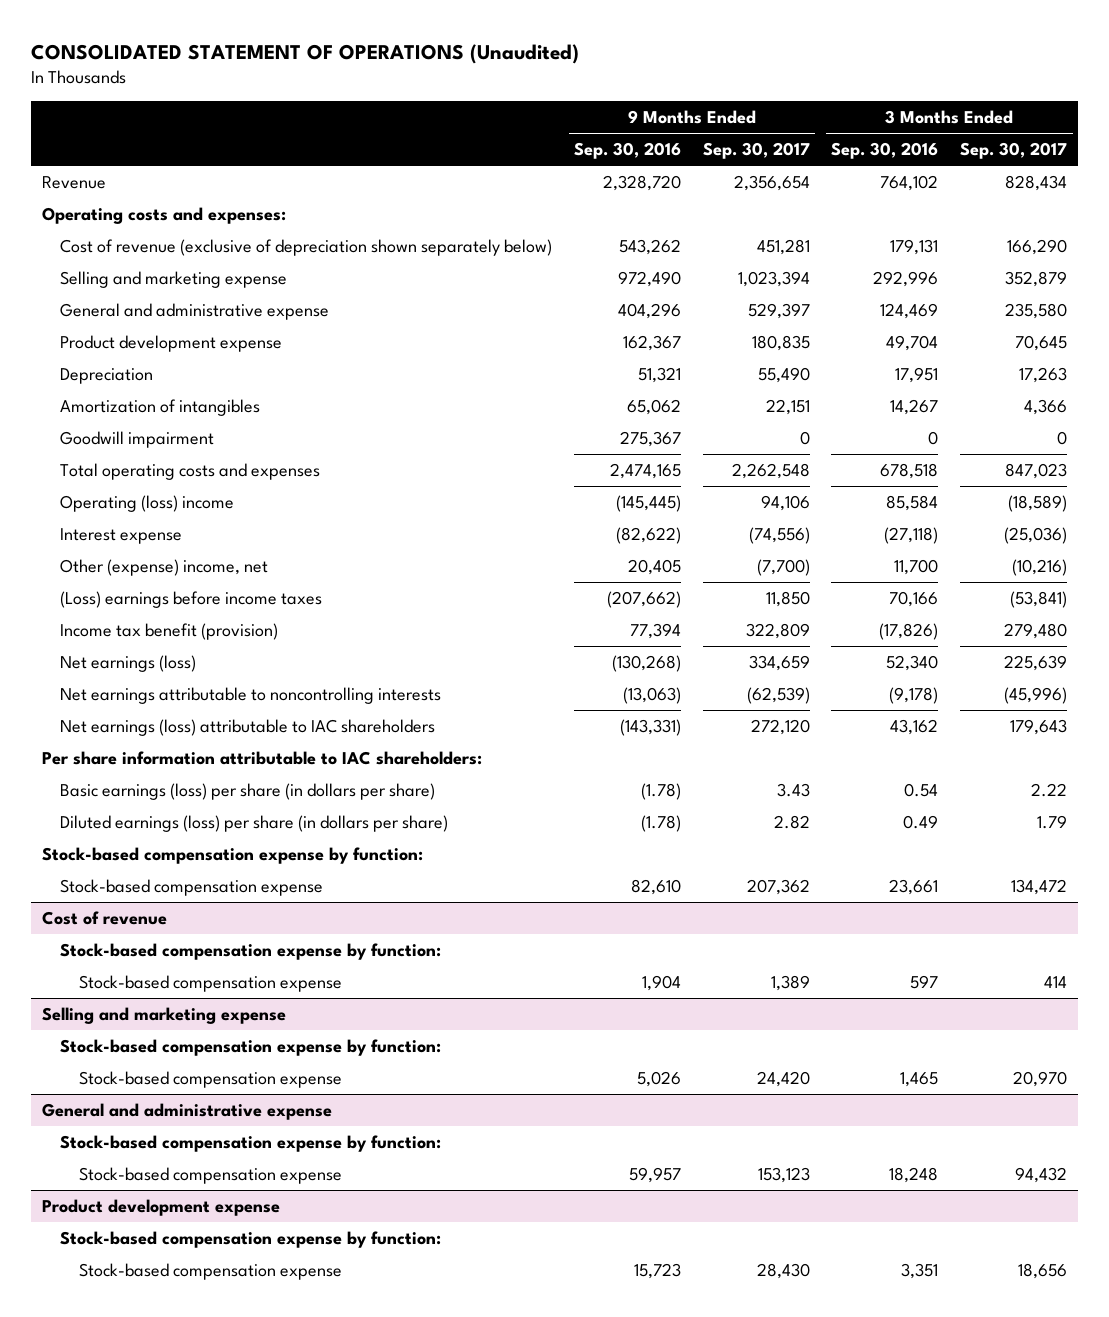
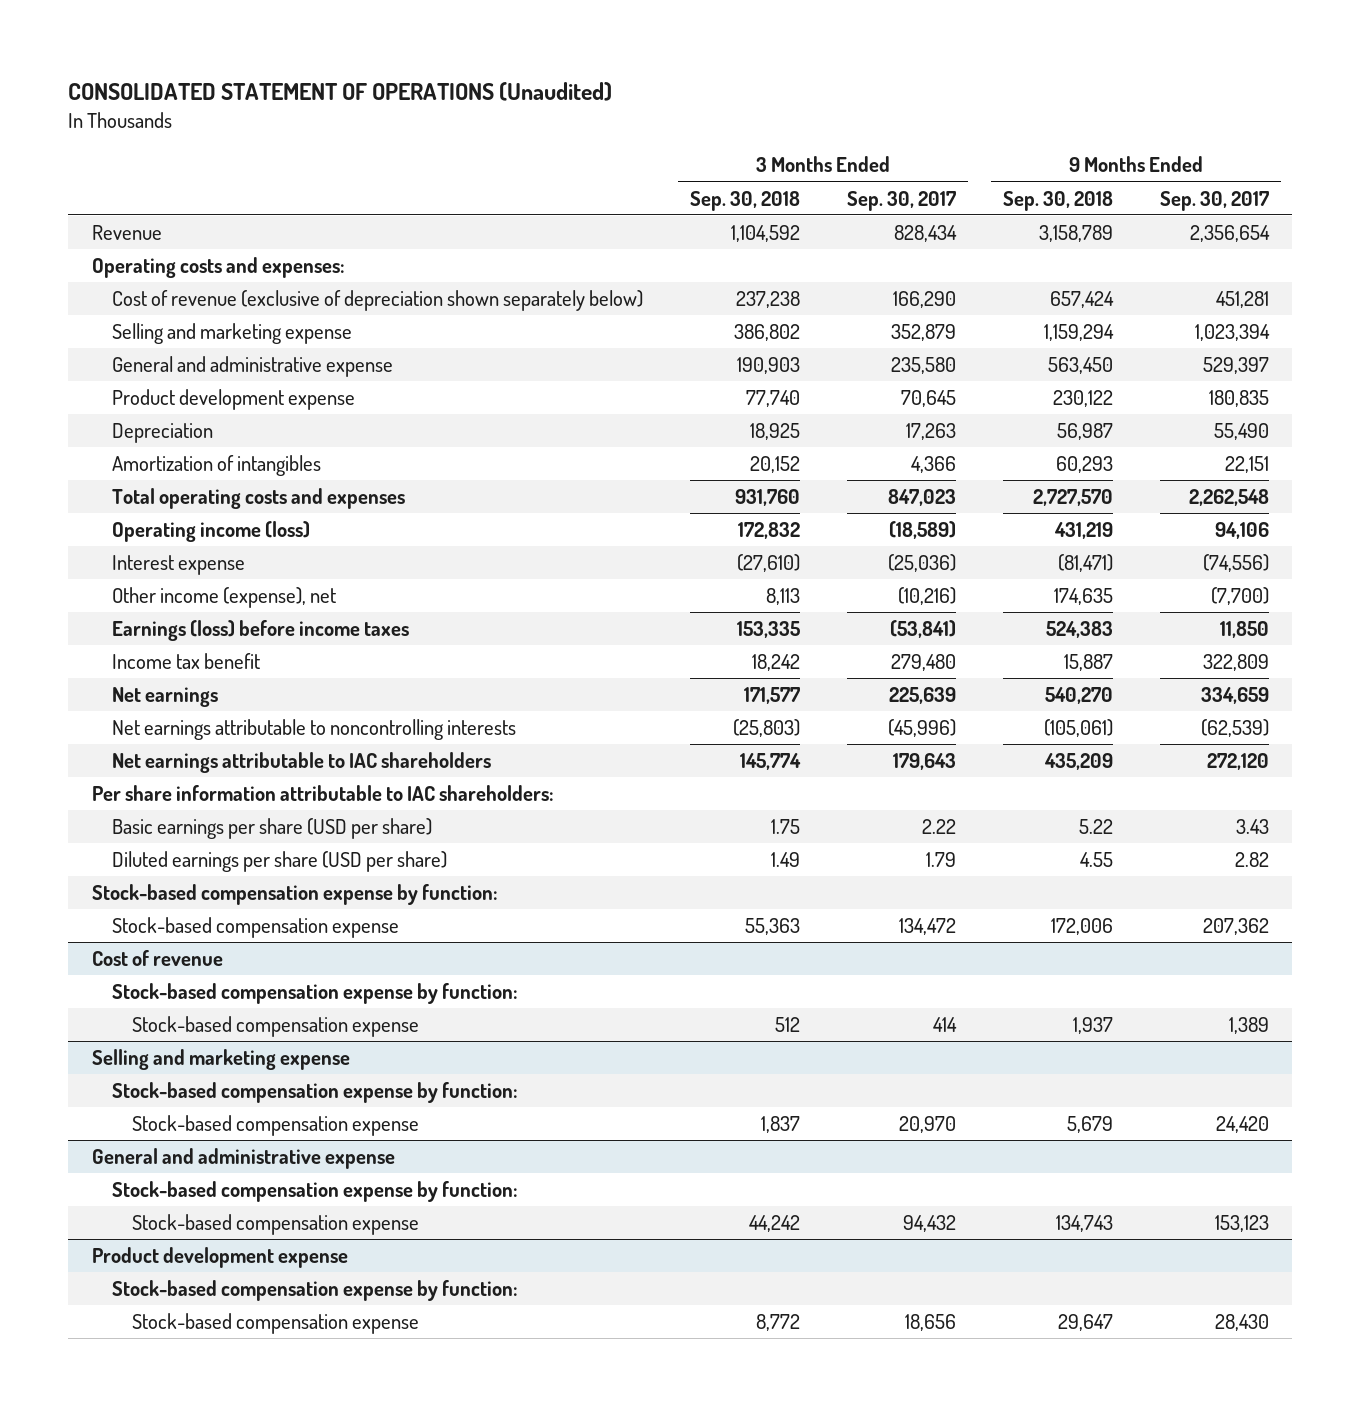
[574,142,682,160] Sep. 30, 2016 -> none
[831,142,939,160] Sep. 30, 2016 -> none
none -> [689,190,800,211] Sep. 30, 2018
none -> [1002,190,1113,211] Sep. 30, 2018
[60,430,215,448] Goodwill impairment -> none
[60,494,235,512] Operating (loss) income -> [112,521,311,543] Operating income (loss)
[60,558,269,576] Other (expense) income, net -> [112,587,337,609] Other income (expense), net
[60,590,323,608] (Loss) earnings before income taxes -> [112,620,410,642] Earnings (loss) before income taxes
[60,622,279,640] Income tax benefit (provision) -> [112,653,261,670] Income tax benefit
[60,654,197,672] Net earnings (loss) -> [112,687,219,708] Net earnings
[60,718,436,736] Net earnings (loss) attributable to IAC shareholders -> [112,752,492,774] Net earnings attributable to IAC shareholders
[60,782,436,800] Basic earnings (loss) per share (in dollars per share) -> [112,818,433,840] Basic earnings per share (USD per share)
[60,814,449,832] Diluted earnings (loss) per share (in dollars per share) -> [112,851,448,873] Diluted earnings per share (USD per share)

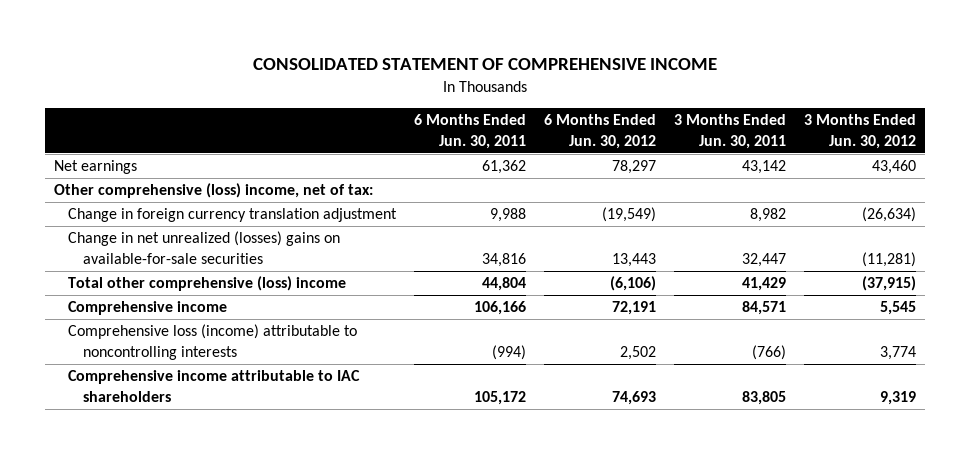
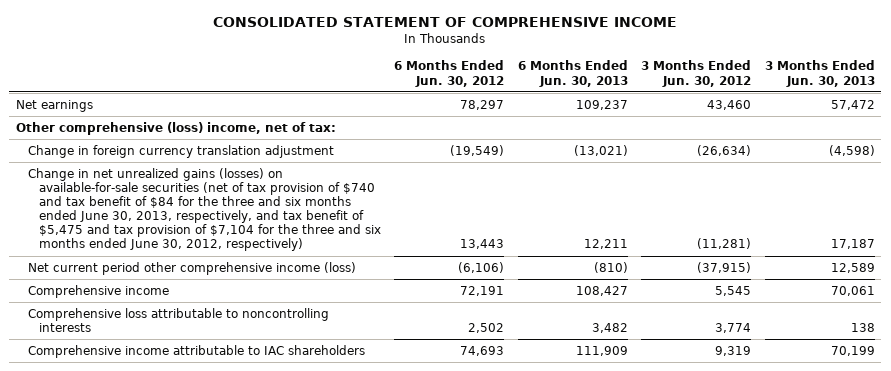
[414,114,527,149] 6 Months Ended Jun. 30, 2011 -> none
[674,114,787,149] 3 Months Ended Jun. 30, 2011 -> none
none -> [517,60,628,87] 6 Months Ended Jun. 30, 2013
none -> [764,60,875,87] 3 Months Ended Jun. 30, 2013
[68,231,341,265] Change in net unrealized (losses) gains on available-for-sale securities -> [27,167,381,252] Change in net unrealized gains (losses) on available-for-sale securities (net of tax provision of $740 and tax benefit of $84 for the three and six months ended June 30, 2013, respectively, and tax benefit of $5,475 and tax provision of $7,104 for the three and six months ended June 30, 2012, respectively)
[68,276,347,292] Total other comprehensive (loss) income -> [27,261,356,275] Net current period other comprehensive income (loss)
[68,324,358,361] Comprehensive loss (income) attributable to noncontrolling interests -> [27,307,329,332] Comprehensive loss attributable to noncontrolling interests

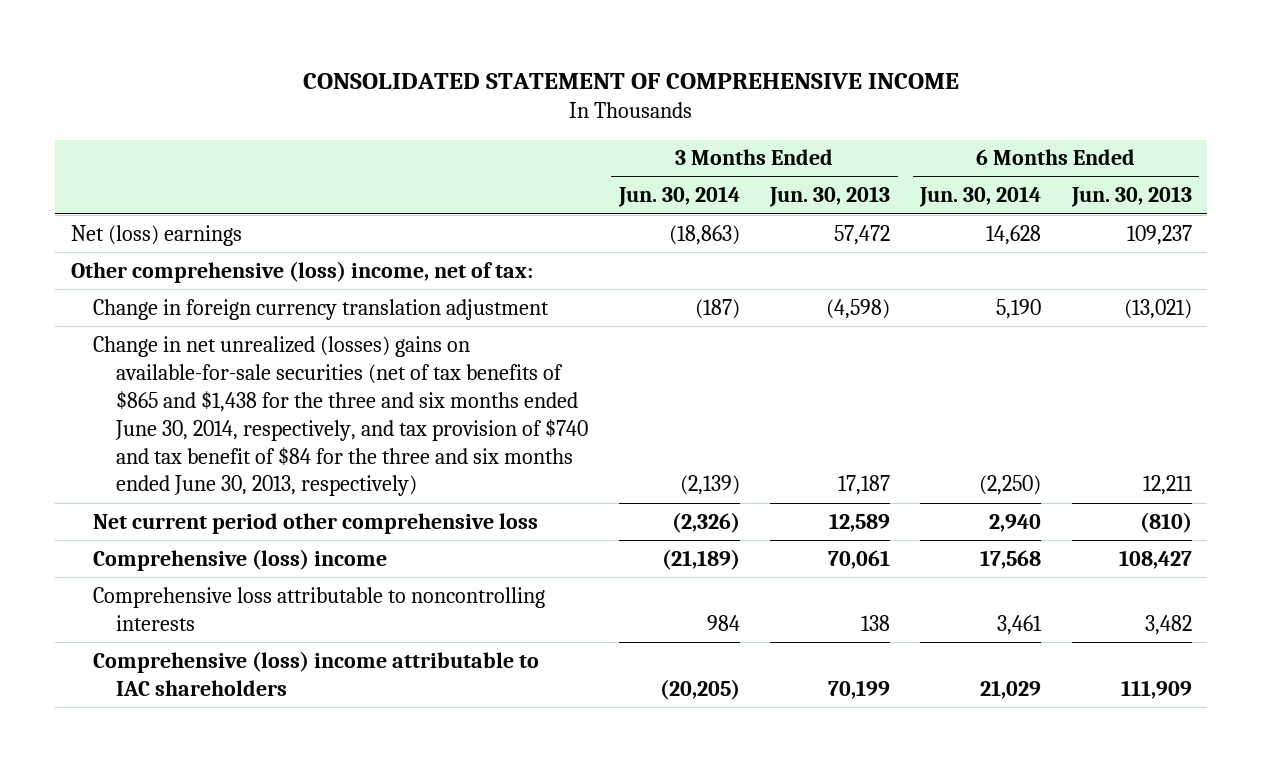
[394,60,505,87] 6 Months Ended Jun. 30, 2012 -> none
[641,60,752,87] 3 Months Ended Jun. 30, 2012 -> none
none -> [617,186,740,208] Jun. 30, 2014
none -> [919,186,1042,208] Jun. 30, 2014
[16,99,94,112] Net earnings -> [70,224,242,246] Net (loss) earnings
[27,167,381,252] Change in net unrealized gains (losses) on available-for-sale securities (net of tax provision of $740 and tax benefit of $84 for the three and six months ended June 30, 2013, respectively, and tax benefit of $5,475 and tax provision of $7,104 for the three and six months ended June 30, 2012, respectively) -> [93,335,589,497] Change in net unrealized (losses) gains on available-for-sale securities (net of tax benefits of $865 and $1,438 for the three and six months ended June 30, 2014, respectively, and tax provision of $740 and tax benefit of $84 for the three and six months ended June 30, 2013, respectively)
[27,261,356,275] Net current period other comprehensive income (loss) -> [93,512,539,534] Net current period other comprehensive loss
[27,284,169,298] Comprehensive income -> [93,548,388,571] Comprehensive (loss) income
[27,344,365,358] Comprehensive income attributable to IAC shareholders -> [93,650,540,696] Comprehensive (loss) income attributable to IAC shareholders

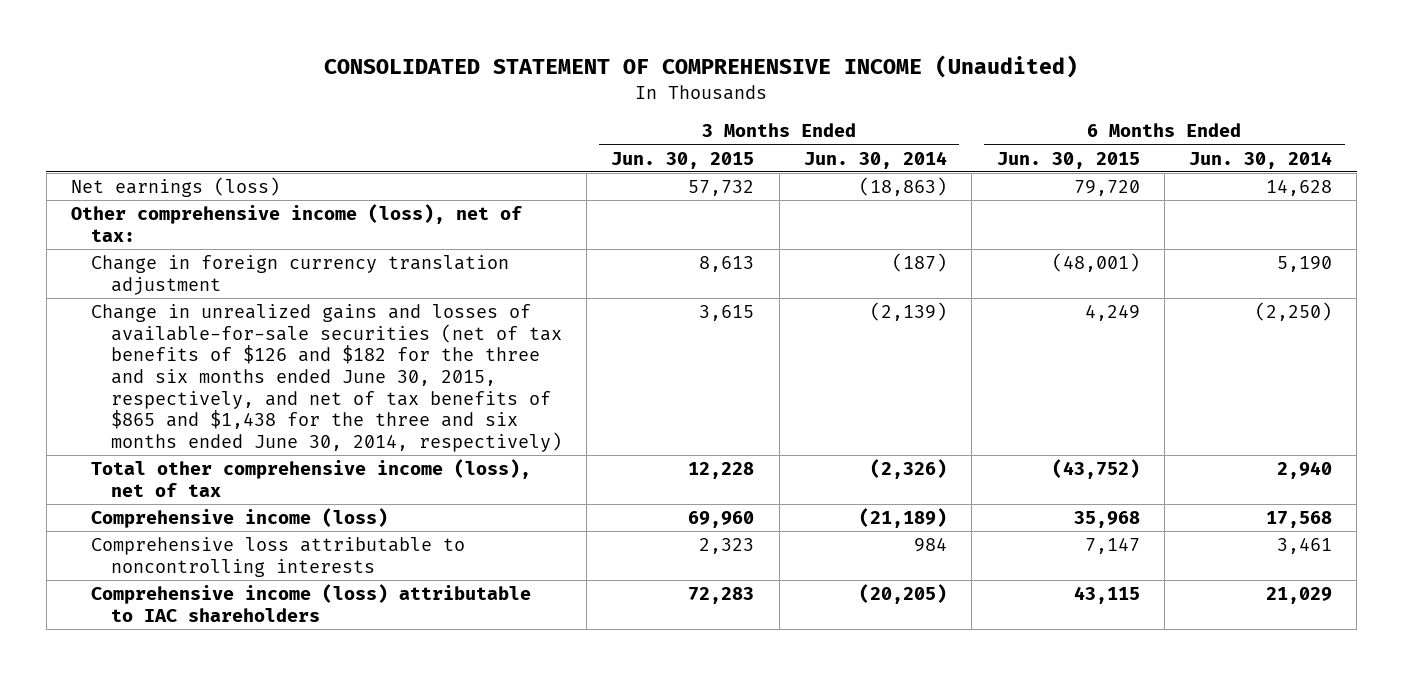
[303,72,960,89] CONSOLIDATED STATEMENT OF COMPREHENSIVE INCOME -> [324,55,1079,79] CONSOLIDATED STATEMENT OF COMPREHENSIVE INCOME (Unaudited)
[769,186,891,208] Jun. 30, 2013 -> none
[1070,186,1192,208] Jun. 30, 2013 -> none
none -> [611,151,755,169] Jun. 30, 2015
none -> [996,151,1140,169] Jun. 30, 2015
[70,224,242,246] Net (loss) earnings -> [70,177,280,198] Net earnings (loss)
[70,260,533,283] Other comprehensive (loss) income, net of tax: -> [70,204,522,242] Other comprehensive income (loss), net of tax:
[93,335,589,497] Change in net unrealized (losses) gains on available-for-sale securities (net of tax benefits of $865 and $1,438 for the three and six months ended June 30, 2014, respectively, and tax provision of $740 and tax benefit of $84 for the three and six months ended June 30, 2013, respectively) -> [90,304,562,452] Change in unrealized gains and losses of available-for-sale securities (net of tax benefits of $126 and $182 for the three and six months ended June 30, 2015, respectively, and net of tax benefits of $865 and $1,438 for the three and six months ended June 30, 2014, respectively)
[93,512,539,534] Net current period other comprehensive loss -> [90,459,531,497] Total other comprehensive income (loss), net of tax
[93,548,388,571] Comprehensive (loss) income -> [90,508,388,529] Comprehensive income (loss)
[93,650,540,696] Comprehensive (loss) income attributable to IAC shareholders -> [90,584,531,622] Comprehensive income (loss) attributable to IAC shareholders

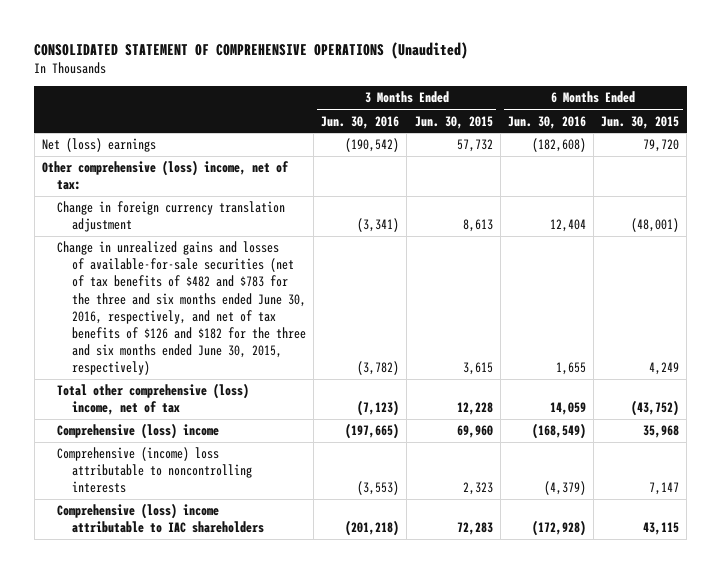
[324,55,1079,79] CONSOLIDATED STATEMENT OF COMPREHENSIVE INCOME (Unaudited) -> [34,41,469,59] CONSOLIDATED STATEMENT OF COMPREHENSIVE OPERATIONS (Unaudited)
[803,150,947,169] Jun. 30, 2014 -> none
[1189,150,1333,169] Jun. 30, 2014 -> none
none -> [321,115,400,129] Jun. 30, 2016
none -> [507,115,586,129] Jun. 30, 2016
[70,177,280,198] Net earnings (loss) -> [41,138,156,153] Net (loss) earnings
[70,204,522,242] Other comprehensive income (loss), net of tax: -> [41,160,289,191] Other comprehensive (loss) income, net of tax:
[90,304,562,452] Change in unrealized gains and losses of available-for-sale securities (net of tax benefits of $126 and $182 for the three and six months ended June 30, 2015, respectively, and net of tax benefits of $865 and $1,438 for the three and six months ended June 30, 2014, respectively) -> [56,241,307,375] Change in unrealized gains and losses of available-for-sale securities (net of tax benefits of $482 and $783 for the three and six months ended June 30, 2016, respectively, and net of tax benefits of $126 and $182 for the three and six months ended June 30, 2015, respectively)
[90,459,531,497] Total other comprehensive income (loss), net of tax -> [56,383,249,416] Total other comprehensive (loss) income, net of tax
[90,508,388,529] Comprehensive income (loss) -> [56,423,219,440] Comprehensive (loss) income
[90,537,465,577] Comprehensive loss attributable to noncontrolling interests -> [56,447,253,494] Comprehensive (income) loss attributable to noncontrolling interests
[90,584,531,622] Comprehensive income (loss) attributable to IAC shareholders -> [56,503,265,534] Comprehensive (loss) income attributable to IAC shareholders

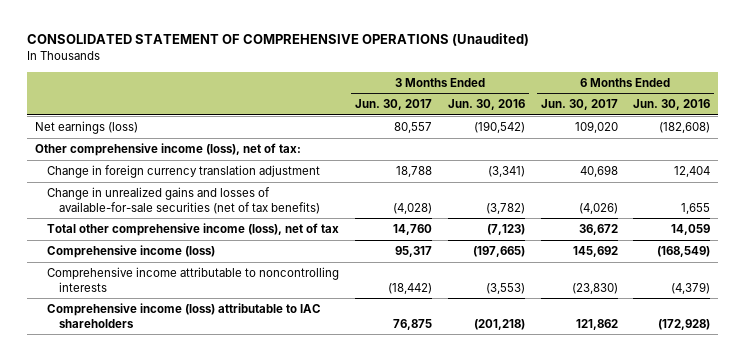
[414,115,493,129] Jun. 30, 2015 -> none
[601,115,680,129] Jun. 30, 2015 -> none
none -> [354,99,432,111] Jun. 30, 2017
none -> [540,99,618,111] Jun. 30, 2017
[41,138,156,153] Net (loss) earnings -> [34,121,138,135] Net earnings (loss)
[41,160,289,191] Other comprehensive (loss) income, net of tax: -> [34,143,301,157] Other comprehensive income (loss), net of tax:
[56,241,307,375] Change in unrealized gains and losses of available-for-sale securities (net of tax benefits of $482 and $783 for the three and six months ended June 30, 2016, respectively, and net of tax benefits of $126 and $182 for the three and six months ended June 30, 2015, respectively) -> [46,187,321,214] Change in unrealized gains and losses of available-for-sale securities (net of tax benefits)
[56,383,249,416] Total other comprehensive (loss) income, net of tax -> [46,223,339,237] Total other comprehensive income (loss), net of tax
[56,423,219,440] Comprehensive (loss) income -> [46,245,215,259] Comprehensive income (loss)
[56,447,253,494] Comprehensive (income) loss attributable to noncontrolling interests -> [46,267,339,292] Comprehensive income attributable to noncontrolling interests
[56,503,265,534] Comprehensive (loss) income attributable to IAC shareholders -> [46,303,321,328] Comprehensive income (loss) attributable to IAC shareholders

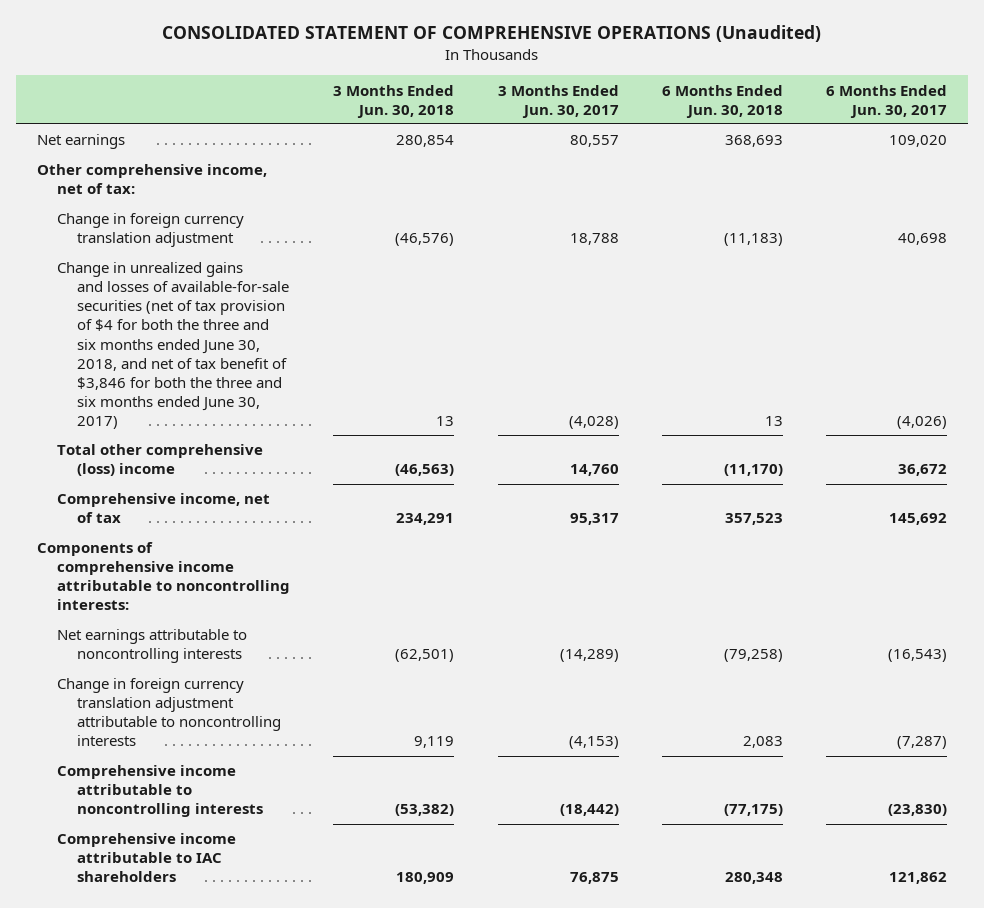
[447,99,525,111] Jun. 30, 2016 -> none
[633,99,711,111] Jun. 30, 2016 -> none
none -> [333,84,455,118] 3 Months Ended Jun. 30, 2018
none -> [661,84,783,118] 6 Months Ended Jun. 30, 2018
[34,121,138,135] Net earnings (loss) -> [37,134,126,150] Net earnings
[34,143,301,157] Other comprehensive income (loss), net of tax: -> [37,164,268,195] Other comprehensive income, net of tax:
[46,187,321,214] Change in unrealized gains and losses of available-for-sale securities (net of tax benefits) -> [57,262,290,429] Change in unrealized gains and losses of available-for-sale securities (net of tax provision of $4 for both the three and six months ended June 30, 2018, and net of tax benefit of $3,846 for both the three and six months ended June 30, 2017)
[46,223,339,237] Total other comprehensive income (loss), net of tax -> [57,444,264,477] Total other comprehensive (loss) income
[46,245,215,259] Comprehensive income (loss) -> [57,493,271,524] Comprehensive income, net of tax
none -> [37,542,291,611] Components of comprehensive income attributable to noncontrolling interests:
none -> [57,629,248,664] Net earnings attributable to noncontrolling interests
none -> [57,678,282,747] Change in foreign currency translation adjustment attributable to noncontrolling interests
[46,303,321,328] Comprehensive income (loss) attributable to IAC shareholders -> [57,833,237,883] Comprehensive income attributable to IAC shareholders

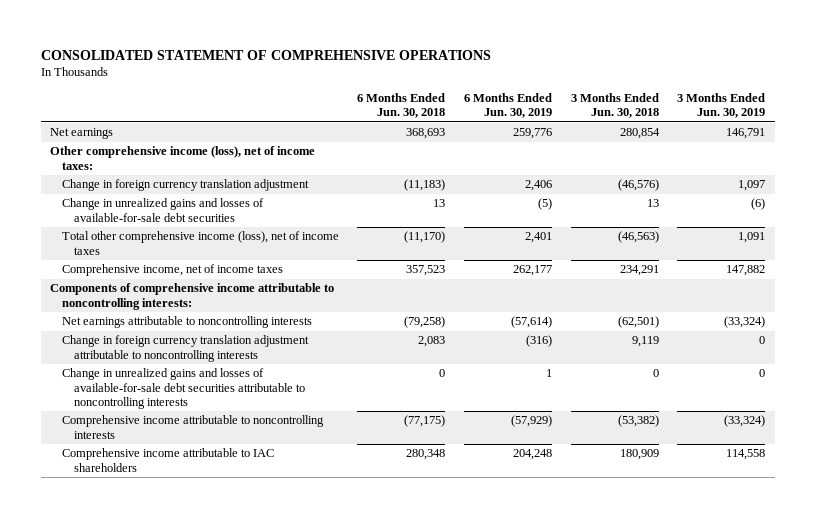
[162,25,822,43] CONSOLIDATED STATEMENT OF COMPREHENSIVE OPERATIONS (Unaudited) -> [40,49,491,60] CONSOLIDATED STATEMENT OF COMPREHENSIVE OPERATIONS
[497,84,619,118] 3 Months Ended Jun. 30, 2017 -> none
[825,84,947,118] 6 Months Ended Jun. 30, 2017 -> none
none -> [464,92,553,119] 6 Months Ended Jun. 30, 2019
none -> [677,92,766,119] 3 Months Ended Jun. 30, 2019
[37,164,268,195] Other comprehensive income, net of tax: -> [49,146,315,170] Other comprehensive income (loss), net of income taxes:
[57,262,290,429] Change in unrealized gains and losses of available-for-sale securities (net of tax provision of $4 for both the three and six months ended June 30, 2018, and net of tax benefit of $3,846 for both the three and six months ended June 30, 2017) -> [61,198,264,222] Change in unrealized gains and losses of available-for-sale debt securities
[57,444,264,477] Total other comprehensive (loss) income -> [61,231,339,255] Total other comprehensive income (loss), net of income taxes
[57,493,271,524] Comprehensive income, net of tax -> [61,264,283,277] Comprehensive income, net of income taxes
none -> [61,368,305,410] Change in unrealized gains and losses of available-for-sale debt securities attributable to noncontrolling interests

